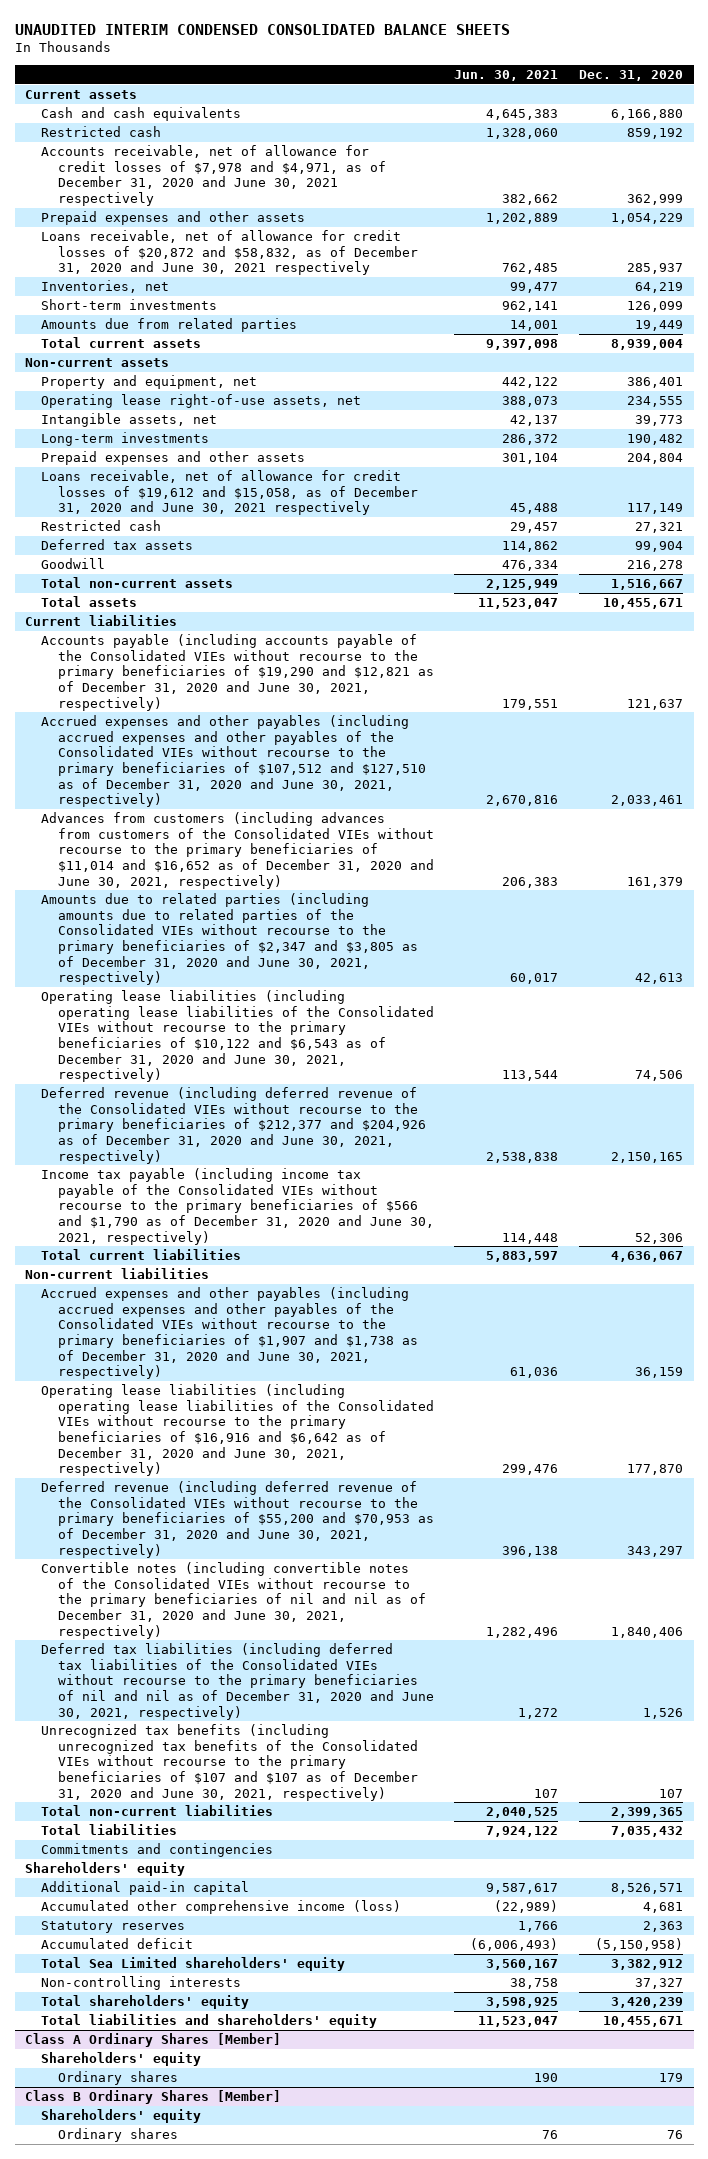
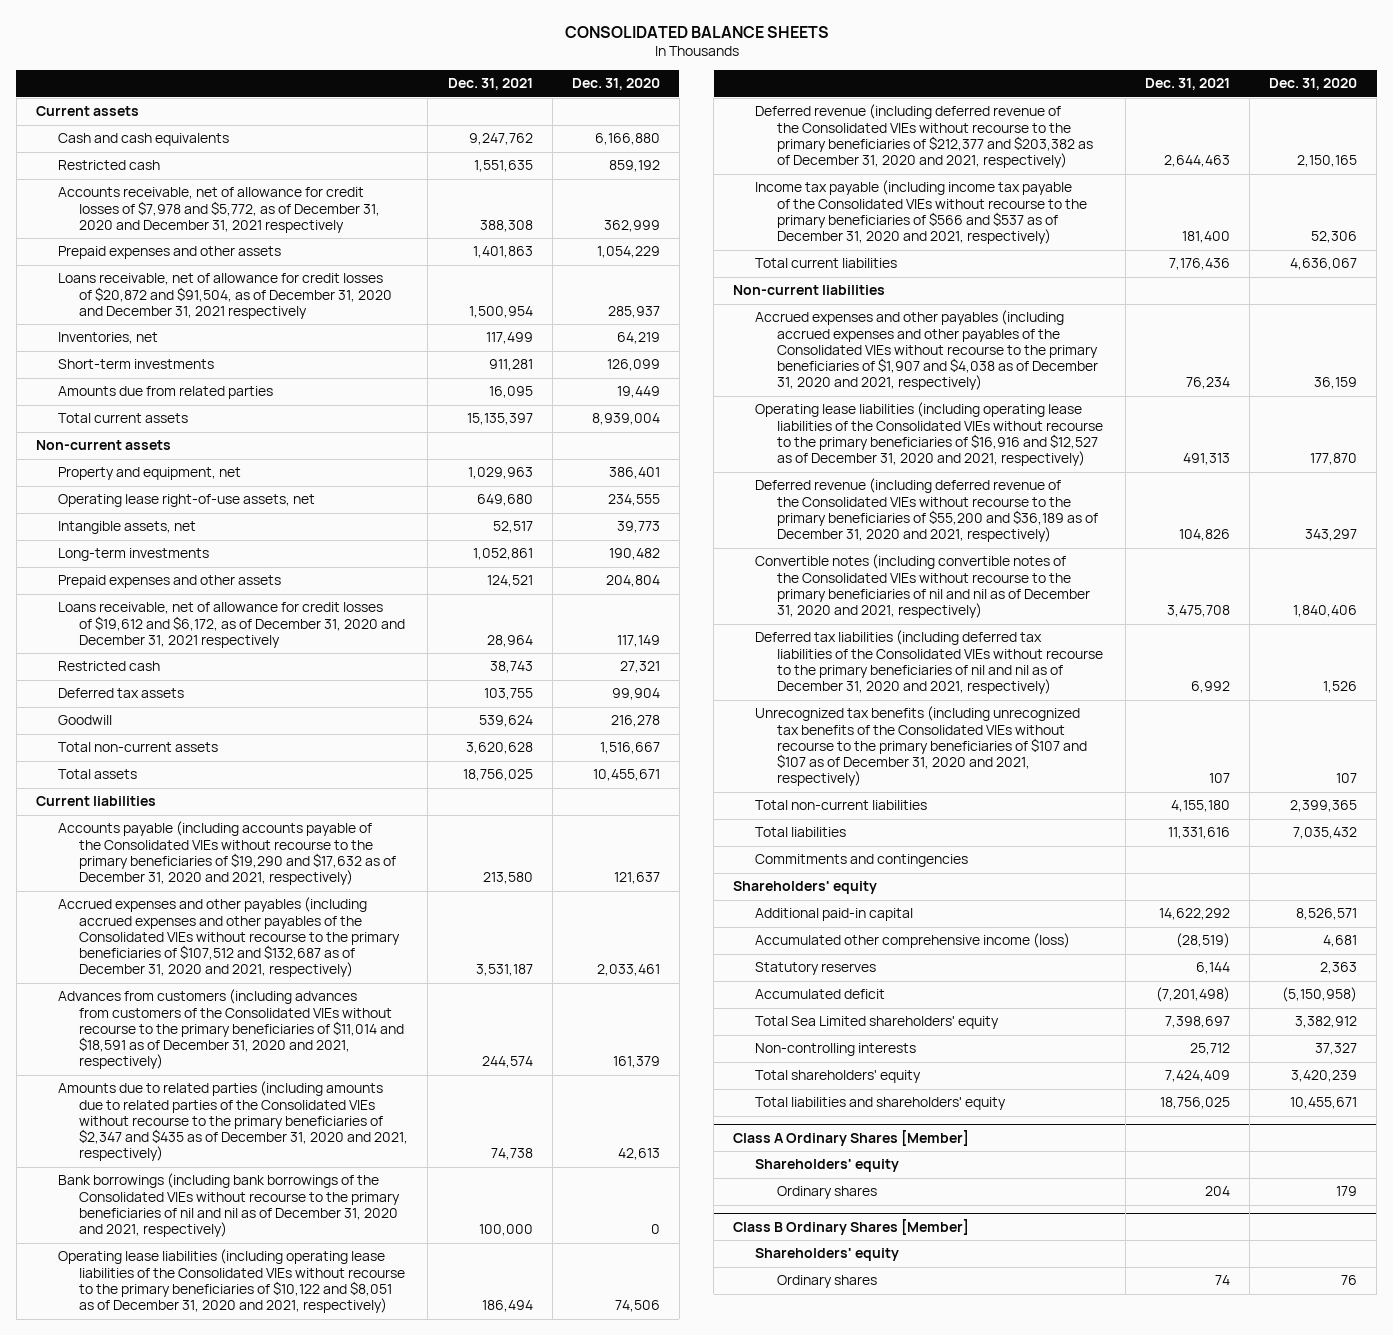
[14,23,510,35] UNAUDITED INTERIM CONDENSED CONSOLIDATED BALANCE SHEETS -> [564,25,829,38] CONSOLIDATED BALANCE SHEETS
[454,69,559,81] Jun. 30, 2021 -> none
none -> [447,78,533,91] Dec. 31, 2021
[41,145,386,206] Accounts receivable, net of allowance for credit losses of $7,978 and $4,971, as of December 31, 2020 and June 30, 2021 respectively -> [57,187,381,233] Accounts receivable, net of allowance for credit losses of $7,978 and $5,772, as of December 31, 2020 and December 31, 2021 respectively
[41,230,418,276] Loans receivable, net of allowance for credit losses of $20,872 and $58,832, as of December 31, 2020 and June 30, 2021 respectively -> [57,273,393,319] Loans receivable, net of allowance for credit losses of $20,872 and $91,504, as of December 31, 2020 and December 31, 2021 respectively
[41,470,418,516] Loans receivable, net of allowance for credit losses of $19,612 and $15,058, as of December 31, 2020 and June 30, 2021 respectively -> [57,602,406,648] Loans receivable, net of allowance for credit losses of $19,612 and $6,172, as of December 31, 2020 and December 31, 2021 respectively
[41,634,434,711] Accounts payable (including accounts payable of the Consolidated VIEs without recourse to the primary beneficiaries of $19,290 and $12,821 as of December 31, 2020 and June 30, 2021, respectively) -> [57,821,397,886] Accounts payable (including accounts payable of the Consolidated VIEs without recourse to the primary beneficiaries of $19,290 and $17,632 as of December 31, 2020 and 2021, respectively)
[41,715,426,808] Accrued expenses and other payables (including accrued expenses and other payables of the Consolidated VIEs without recourse to the primary beneficiaries of $107,512 and $127,510 as of December 31, 2020 and June 30, 2021, respectively) -> [57,897,401,978] Accrued expenses and other payables (including accrued expenses and other payables of the Consolidated VIEs without recourse to the primary beneficiaries of $107,512 and $132,687 as of December 31, 2020 and 2021, respectively)
[41,812,434,889] Advances from customers (including advances from customers of the Consolidated VIEs without recourse to the primary beneficiaries of $11,014 and $16,652 as of December 31, 2020 and June 30, 2021, respectively) -> [57,989,405,1070] Advances from customers (including advances from customers of the Consolidated VIEs without recourse to the primary beneficiaries of $11,014 and $18,591 as of December 31, 2020 and 2021, respectively)
[41,893,418,986] Amounts due to related parties (including amounts due to related parties of the Consolidated VIEs without recourse to the primary beneficiaries of $2,347 and $3,805 as of December 31, 2020 and June 30, 2021, respectively) -> [57,1081,409,1162] Amounts due to related parties (including amounts due to related parties of the Consolidated VIEs without recourse to the primary beneficiaries of $2,347 and $435 as of December 31, 2020 and 2021, respectively)
none -> [57,1173,401,1238] Bank borrowings (including bank borrowings of the Consolidated VIEs without recourse to the primary beneficiaries of nil and nil as of December 31, 2020 and 2021, respectively)
[41,990,434,1083] Operating lease liabilities (including operating lease liabilities of the Consolidated VIEs without recourse to the primary beneficiaries of $10,122 and $6,543 as of December 31, 2020 and June 30, 2021, respectively) -> [57,1249,406,1314] Operating lease liabilities (including operating lease liabilities of the Consolidated VIEs without recourse to the primary beneficiaries of $10,122 and $8,051 as of December 31, 2020 and 2021, respectively)
[41,1087,426,1164] Deferred revenue (including deferred revenue of the Consolidated VIEs without recourse to the primary beneficiaries of $212,377 and $204,926 as of December 31, 2020 and June 30, 2021, respectively) -> [755,104,1093,169] Deferred revenue (including deferred revenue of the Consolidated VIEs without recourse to the primary beneficiaries of $212,377 and $203,382 as of December 31, 2020 and 2021, respectively)
[41,1168,434,1245] Income tax payable (including income tax payable of the Consolidated VIEs without recourse to the primary beneficiaries of $566 and $1,790 as of December 31, 2020 and June 30, 2021, respectively) -> [755,180,1087,245] Income tax payable (including income tax payable of the Consolidated VIEs without recourse to the primary beneficiaries of $566 and $537 as of December 31, 2020 and 2021, respectively)
[41,1287,418,1380] Accrued expenses and other payables (including accrued expenses and other payables of the Consolidated VIEs without recourse to the primary beneficiaries of $1,907 and $1,738 as of December 31, 2020 and June 30, 2021, respectively) -> [755,310,1098,391] Accrued expenses and other payables (including accrued expenses and other payables of the Consolidated VIEs without recourse to the primary beneficiaries of $1,907 and $4,038 as of December 31, 2020 and 2021, respectively)
[41,1384,434,1477] Operating lease liabilities (including operating lease liabilities of the Consolidated VIEs without recourse to the primary beneficiaries of $16,916 and $6,642 as of December 31, 2020 and June 30, 2021, respectively) -> [755,402,1103,467] Operating lease liabilities (including operating lease liabilities of the Consolidated VIEs without recourse to the primary beneficiaries of $16,916 and $12,527 as of December 31, 2020 and 2021, respectively)
[41,1481,434,1558] Deferred revenue (including deferred revenue of the Consolidated VIEs without recourse to the primary beneficiaries of $55,200 and $70,953 as of December 31, 2020 and June 30, 2021, respectively) -> [755,478,1098,543] Deferred revenue (including deferred revenue of the Consolidated VIEs without recourse to the primary beneficiaries of $55,200 and $36,189 as of December 31, 2020 and 2021, respectively)
[41,1562,426,1639] Convertible notes (including convertible notes of the Consolidated VIEs without recourse to the primary beneficiaries of nil and nil as of December 31, 2020 and June 30, 2021, respectively) -> [755,554,1090,619] Convertible notes (including convertible notes of the Consolidated VIEs without recourse to the primary beneficiaries of nil and nil as of December 31, 2020 and 2021, respectively)
[41,1643,434,1720] Deferred tax liabilities (including deferred tax liabilities of the Consolidated VIEs without recourse to the primary beneficiaries of nil and nil as of December 31, 2020 and June 30, 2021, respectively) -> [755,630,1103,695] Deferred tax liabilities (including deferred tax liabilities of the Consolidated VIEs without recourse to the primary beneficiaries of nil and nil as of December 31, 2020 and 2021, respectively)
[41,1724,418,1801] Unrecognized tax benefits (including unrecognized tax benefits of the Consolidated VIEs without recourse to the primary beneficiaries of $107 and $107 as of December 31, 2020 and June 30, 2021, respectively) -> [755,706,1087,787] Unrecognized tax benefits (including unrecognized tax benefits of the Consolidated VIEs without recourse to the primary beneficiaries of $107 and $107 as of December 31, 2020 and 2021, respectively)

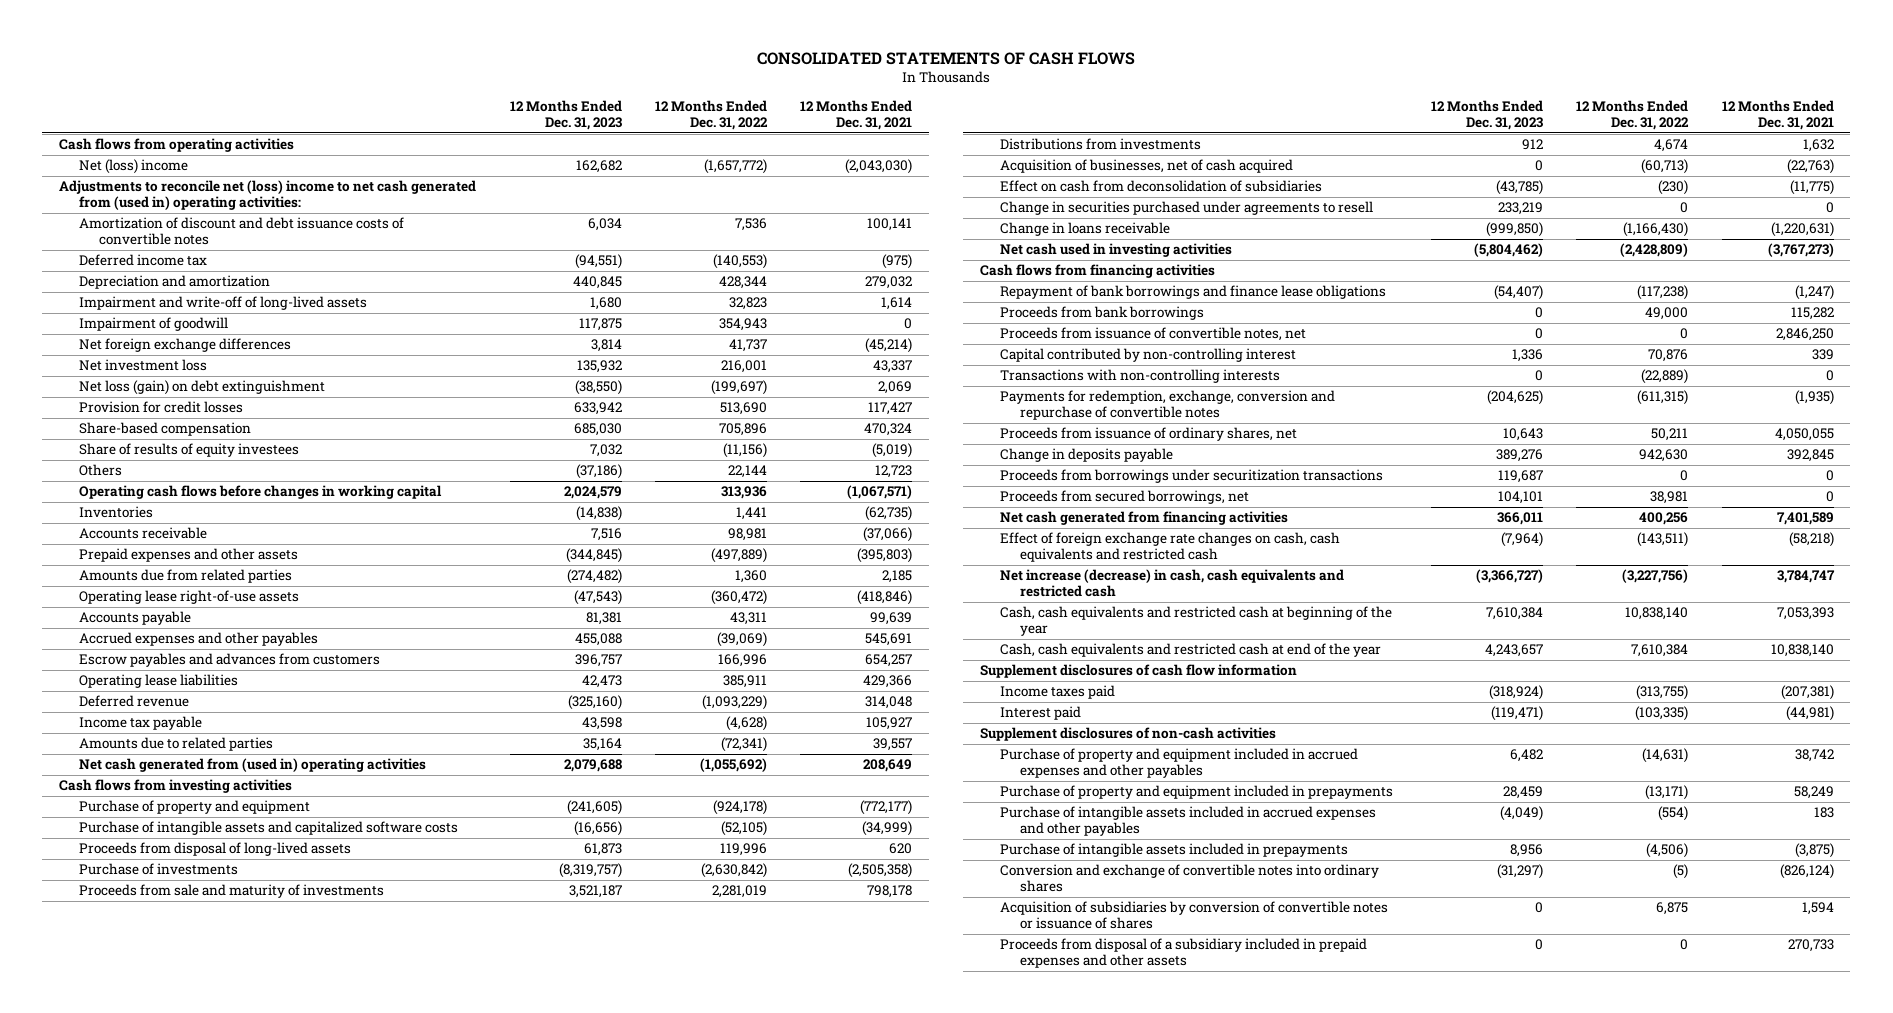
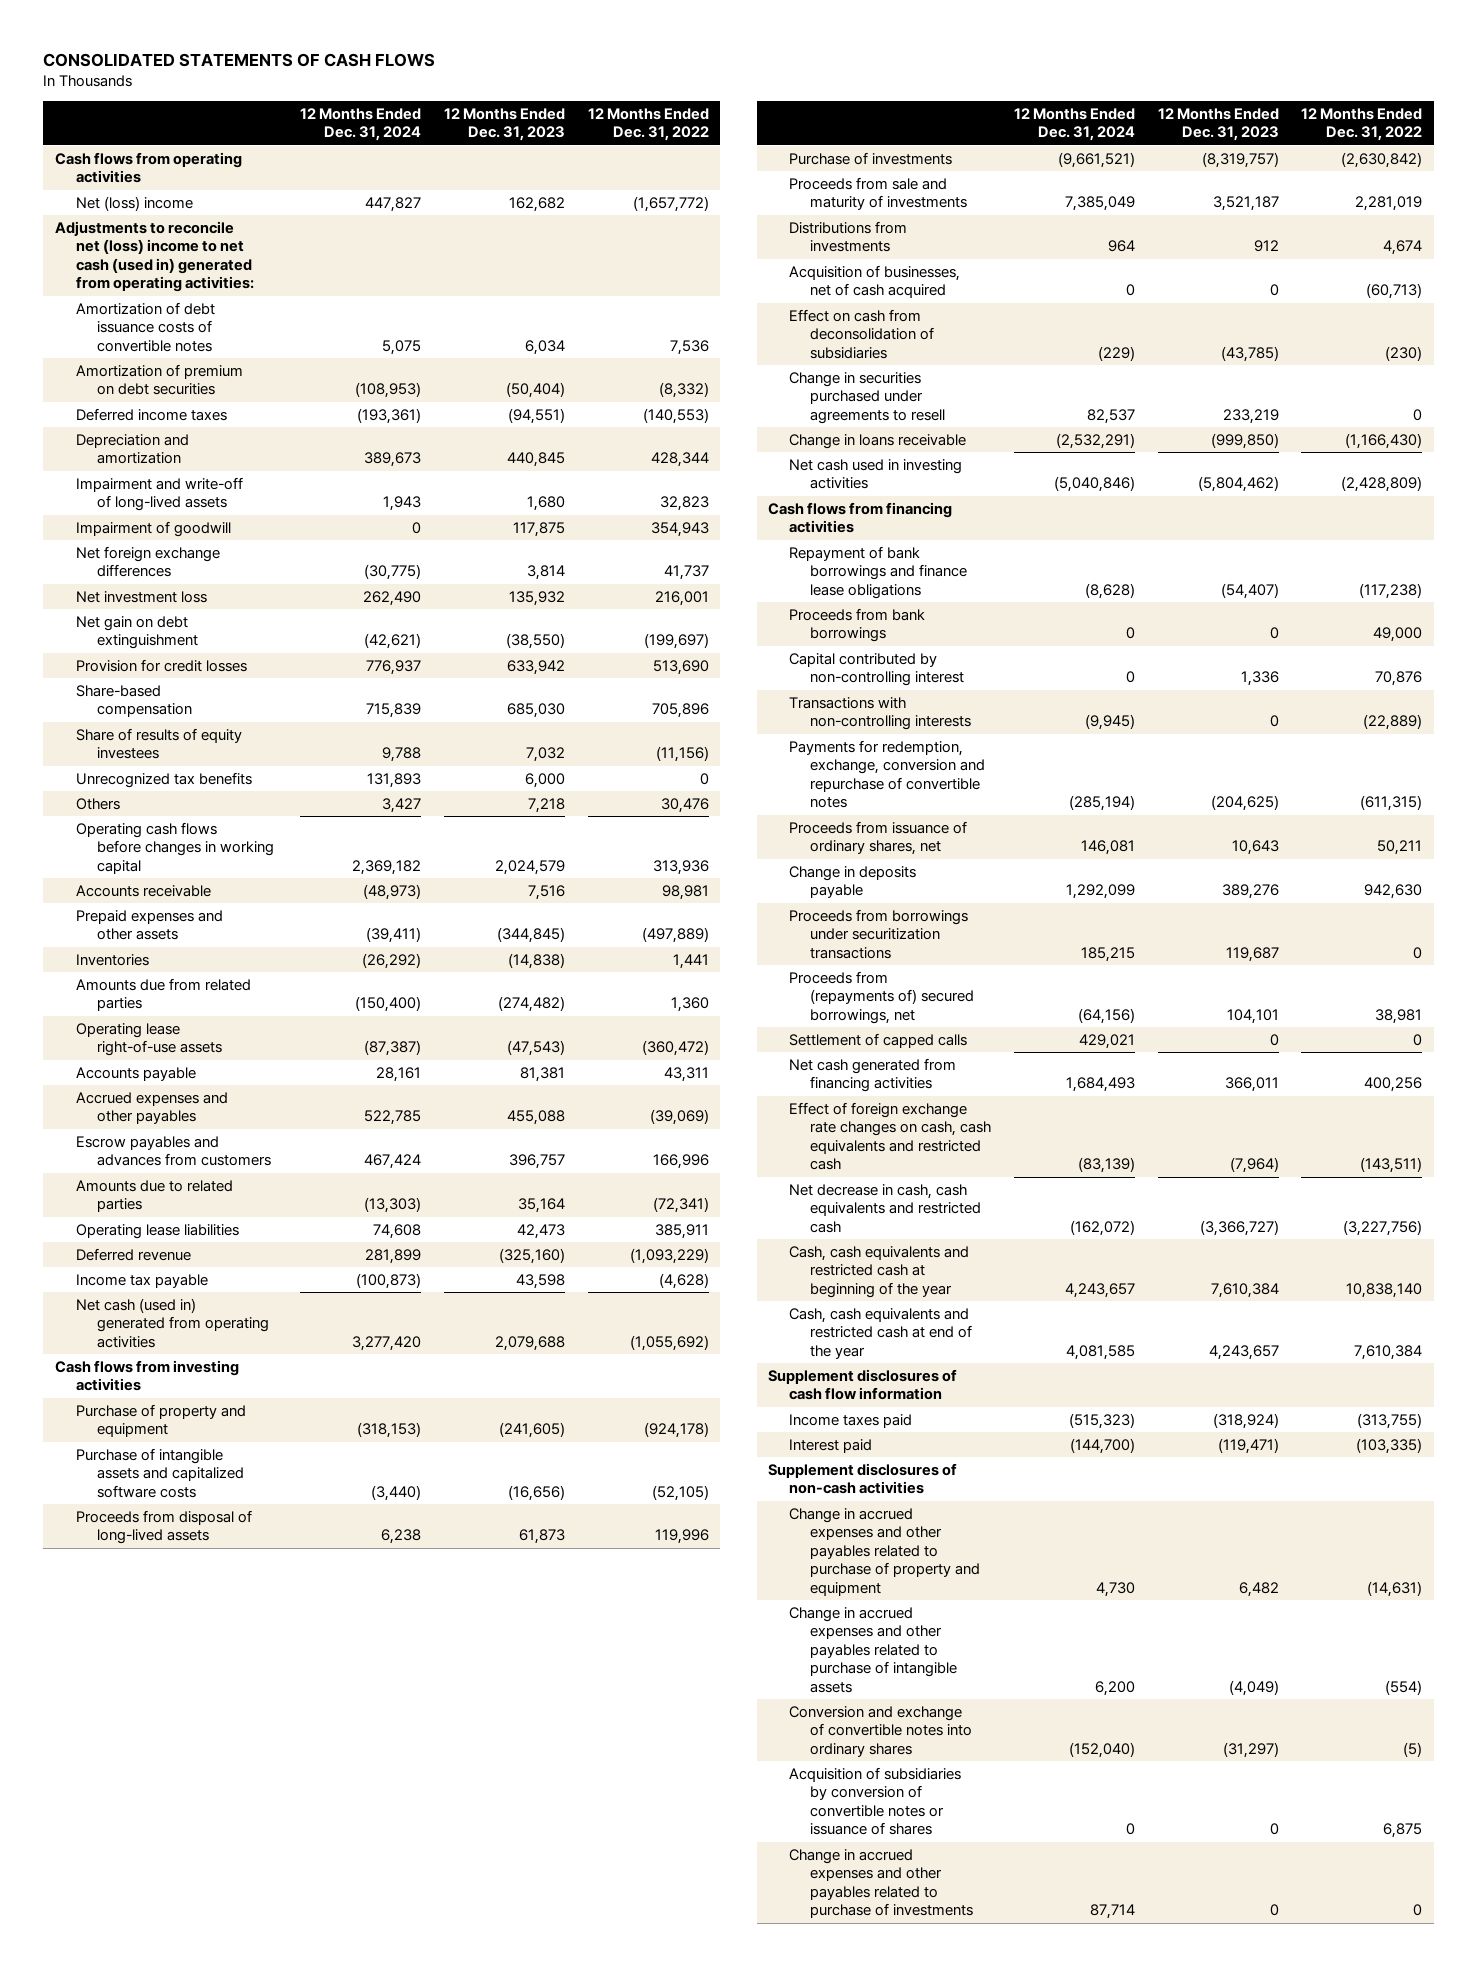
[800,100,913,131] 12 Months Ended Dec. 31, 2021 -> none
none -> [300,107,422,142] 12 Months Ended Dec. 31, 2024
[59,180,477,211] Adjustments to reconcile net (loss) income to net cash generated from (used in) operating activities: -> [54,220,254,293] Adjustments to reconcile net (loss) income to net cash (used in) generated from operating activities:
[79,217,405,246] Amortization of discount and debt issuance costs of convertible notes -> [75,301,215,352] Amortization of debt issuance costs of convertible notes
none -> [75,363,243,396] Amortization of premium on debt securities
[79,254,208,267] Deferred income tax -> [75,407,227,421] Deferred income taxes
[79,380,326,396] Net loss (gain) on debt extinguishment -> [75,615,198,650] Net gain on debt extinguishment
none -> [75,771,252,788] Unrecognized tax benefits
[575,464,622,480] (37,186) -> [528,797,566,813] 7,218
[727,465,767,479] 22,144 -> [660,797,709,813] 30,476
[79,506,154,519] Inventories -> [75,953,149,966] Inventories
[79,737,274,752] Amounts due to related parties -> [75,1179,233,1213] Amounts due to related parties
[79,758,427,773] Net cash generated from (used in) operating activities -> [75,1297,269,1348] Net cash (used in) generated from operating activities
[1000,327,1307,342] Proceeds from issuance of convertible notes, net -> none
[1000,490,1250,505] Proceeds from secured borrowings, net -> [789,970,975,1024] Proceeds from (repayments of) secured borrowings, net
none -> [789,1032,968,1048] Settlement of capped calls
[1000,569,1345,598] Net increase (decrease) in cash, cash equivalents and restricted cash -> [789,1183,982,1233] Net decrease in cash, cash equivalents and restricted cash
[1000,785,1394,800] Purchase of property and equipment included in prepayments -> none
[1000,843,1349,858] Purchase of intangible assets included in prepayments -> none
[1000,748,1359,779] Purchase of property and equipment included in accrued expenses and other payables -> [789,1507,981,1596] Change in accrued expenses and other payables related to purchase of property and equipment
[1000,806,1377,837] Purchase of intangible assets included in accrued expenses and other payables -> [789,1606,958,1693] Change in accrued expenses and other payables related to purchase of intangible assets
[1000,938,1368,969] Proceeds from disposal of a subsidiary included in prepaid expenses and other assets -> none
none -> [789,1848,974,1919] Change in accrued expenses and other payables related to purchase of investments

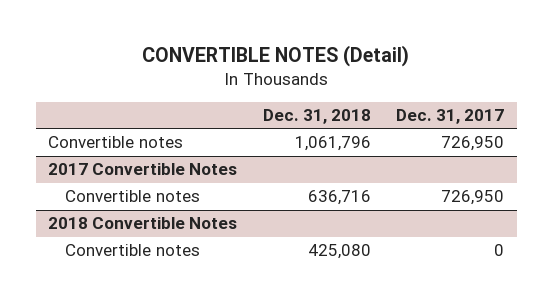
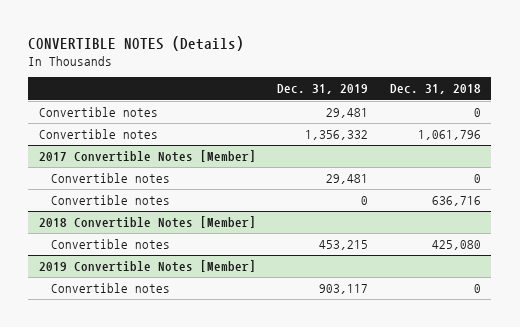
[142,44,410,67] CONVERTIBLE NOTES (Detail) -> [28,35,245,51] CONVERTIBLE NOTES (Details)
[396,108,505,124] Dec. 31, 2017 -> none
none -> [277,84,369,95] Dec. 31, 2019
none -> [38,107,158,118] Convertible notes
[48,163,238,176] 2017 Convertible Notes -> [38,150,256,163] 2017 Convertible Notes [Member]
none -> [51,173,171,184] Convertible notes
[48,217,238,230] 2018 Convertible Notes -> [38,216,256,229] 2018 Convertible Notes [Member]
none -> [38,260,256,273] 2019 Convertible Notes [Member]
none -> [51,283,171,294] Convertible notes

